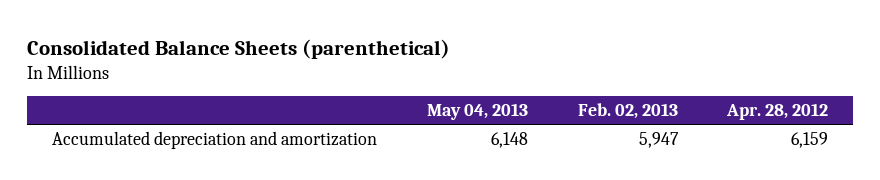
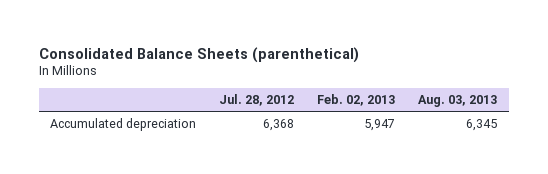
[426,103,528,121] May 04, 2013 -> none
[726,103,829,121] Apr. 28, 2012 -> none
none -> [219,94,295,107] Jul. 28, 2012
none -> [418,95,498,108] Aug. 03, 2013
[51,130,377,149] Accumulated depreciation and amortization -> [50,118,197,132] Accumulated depreciation

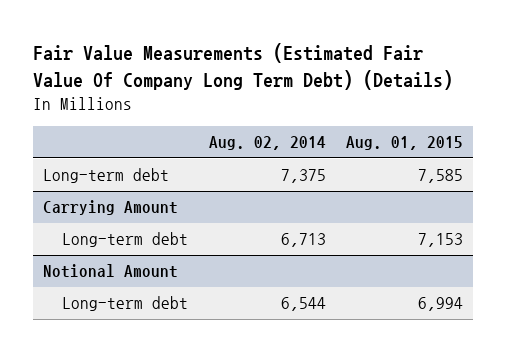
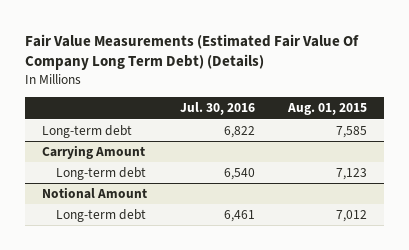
[208,136,326,151] Aug. 02, 2014 -> none
none -> [179,102,255,116] Jul. 30, 2016
[417,233,463,248] 7,153 -> [336,167,368,180] 7,123
[417,297,463,312] 6,994 -> [336,209,368,222] 7,012

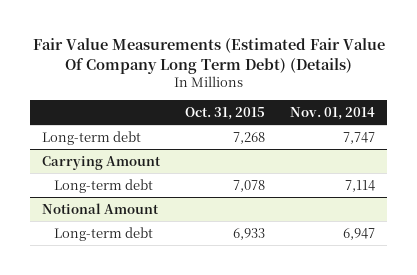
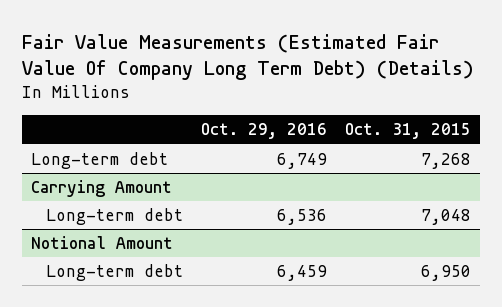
[289,106,375,120] Nov. 01, 2014 -> none
none -> [201,123,328,140] Oct. 29, 2016
[233,179,266,192] 7,078 -> [421,209,472,226] 7,048
[233,227,266,240] 6,933 -> [421,265,472,282] 6,950

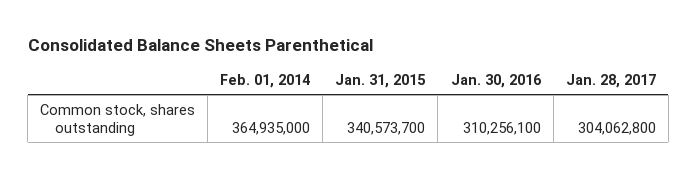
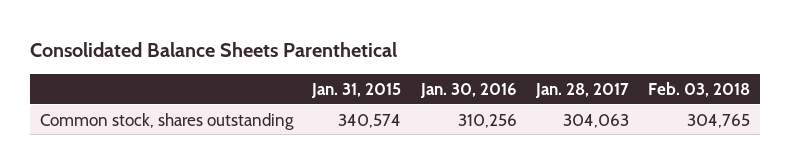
[220,74,311,89] Feb. 01, 2014 -> none
none -> [648,81,751,97] Feb. 03, 2018
[347,121,426,135] 340,573,700 -> [338,113,402,128] 340,574
[462,121,541,135] 310,256,100 -> [457,113,517,128] 310,256
[577,121,656,135] 304,062,800 -> [563,113,630,128] 304,063

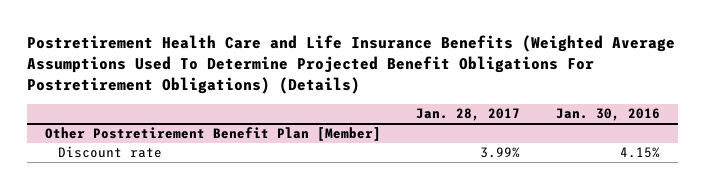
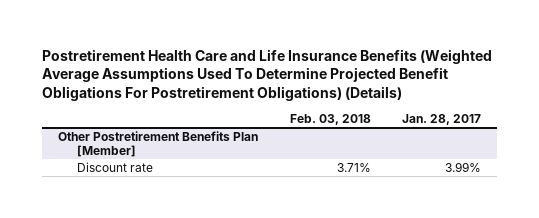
[555,108,660,122] Jan. 30, 2016 -> none
none -> [289,114,371,126] Feb. 03, 2018
[44,127,381,142] Other Postretirement Benefit Plan [Member] -> [57,130,258,157] Other Postretirement Benefits Plan [Member]

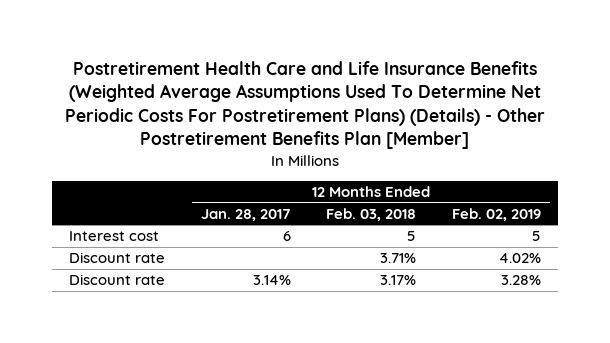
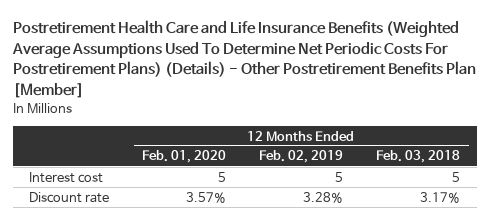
[200,208,291,221] Jan. 28, 2017 -> none
none -> [142,150,227,164] Feb. 01, 2020
[69,252,166,264] Discount rate -> none

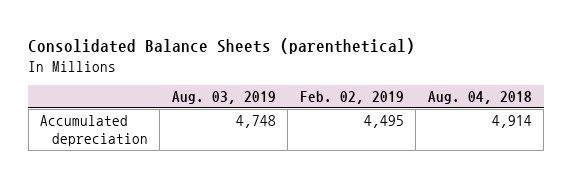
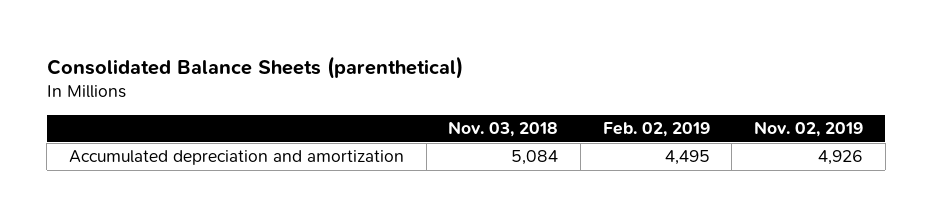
[171,91,276,105] Aug. 03, 2019 -> none
[427,91,532,105] Aug. 04, 2018 -> none
none -> [448,121,559,138] Nov. 03, 2018
none -> [753,121,863,138] Nov. 02, 2019
[40,114,148,147] Accumulated depreciation -> [68,150,404,166] Accumulated depreciation and amortization

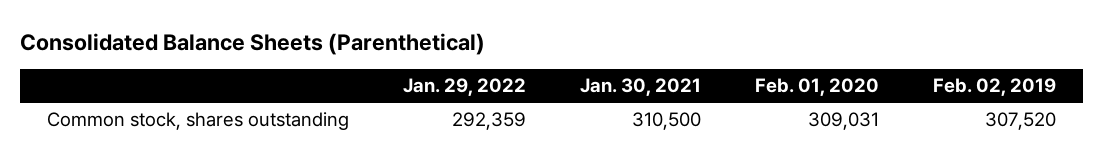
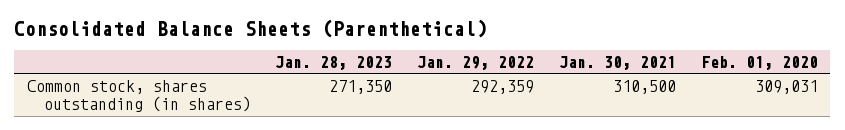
[933,78,1057,97] Feb. 02, 2019 -> none
none -> [275,55,393,70] Jan. 28, 2023
[47,112,350,131] Common stock, shares outstanding -> [26,80,251,112] Common stock, shares outstanding (in shares)

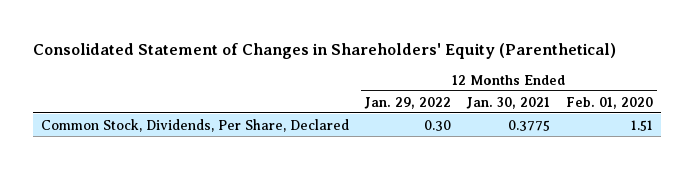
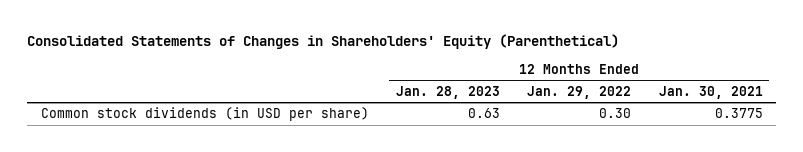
[32,42,616,59] Consolidated Statement of Changes in Shareholders' Equity (Parenthetical) -> [27,34,620,50] Consolidated Statements of Changes in Shareholders' Equity (Parenthetical)
[566,96,654,109] Feb. 01, 2020 -> none
none -> [395,85,500,99] Jan. 28, 2023
[40,118,349,132] Common Stock, Dividends, Per Share, Declared -> [40,107,369,122] Common stock dividends (in USD per share)

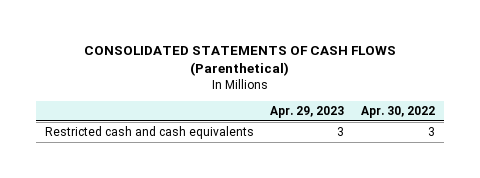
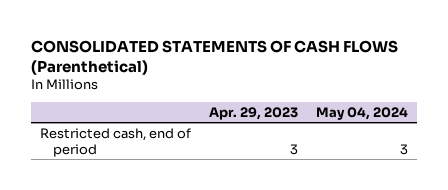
[361,106,436,119] Apr. 30, 2022 -> none
none -> [316,106,409,120] May 04, 2024
[44,126,254,140] Restricted cash and cash equivalents -> [40,127,192,157] Restricted cash, end of period

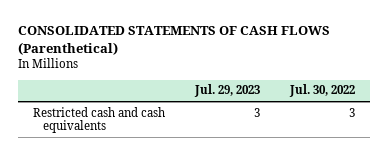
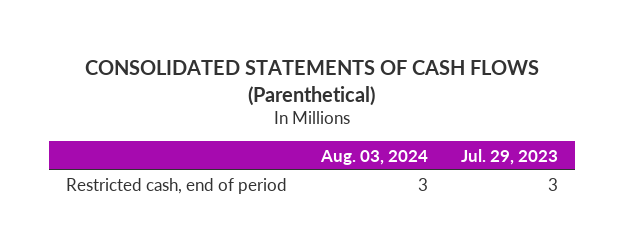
[288,84,355,98] Jul. 30, 2022 -> none
none -> [319,149,428,165] Aug. 03, 2024
[32,106,165,134] Restricted cash and cash equivalents -> [65,178,287,195] Restricted cash, end of period

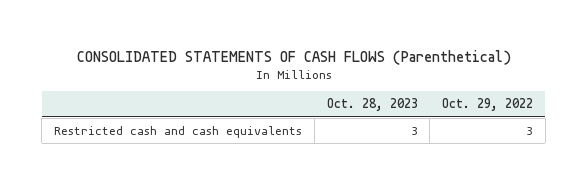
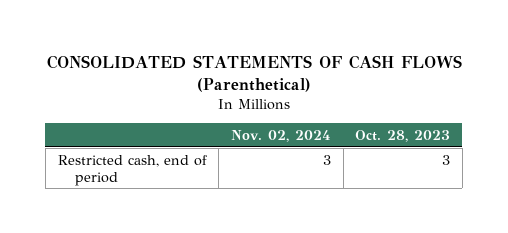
[441,98,533,112] Oct. 29, 2022 -> none
none -> [230,129,331,142] Nov. 02, 2024
[54,125,303,138] Restricted cash and cash equivalents -> [57,154,207,186] Restricted cash, end of period

